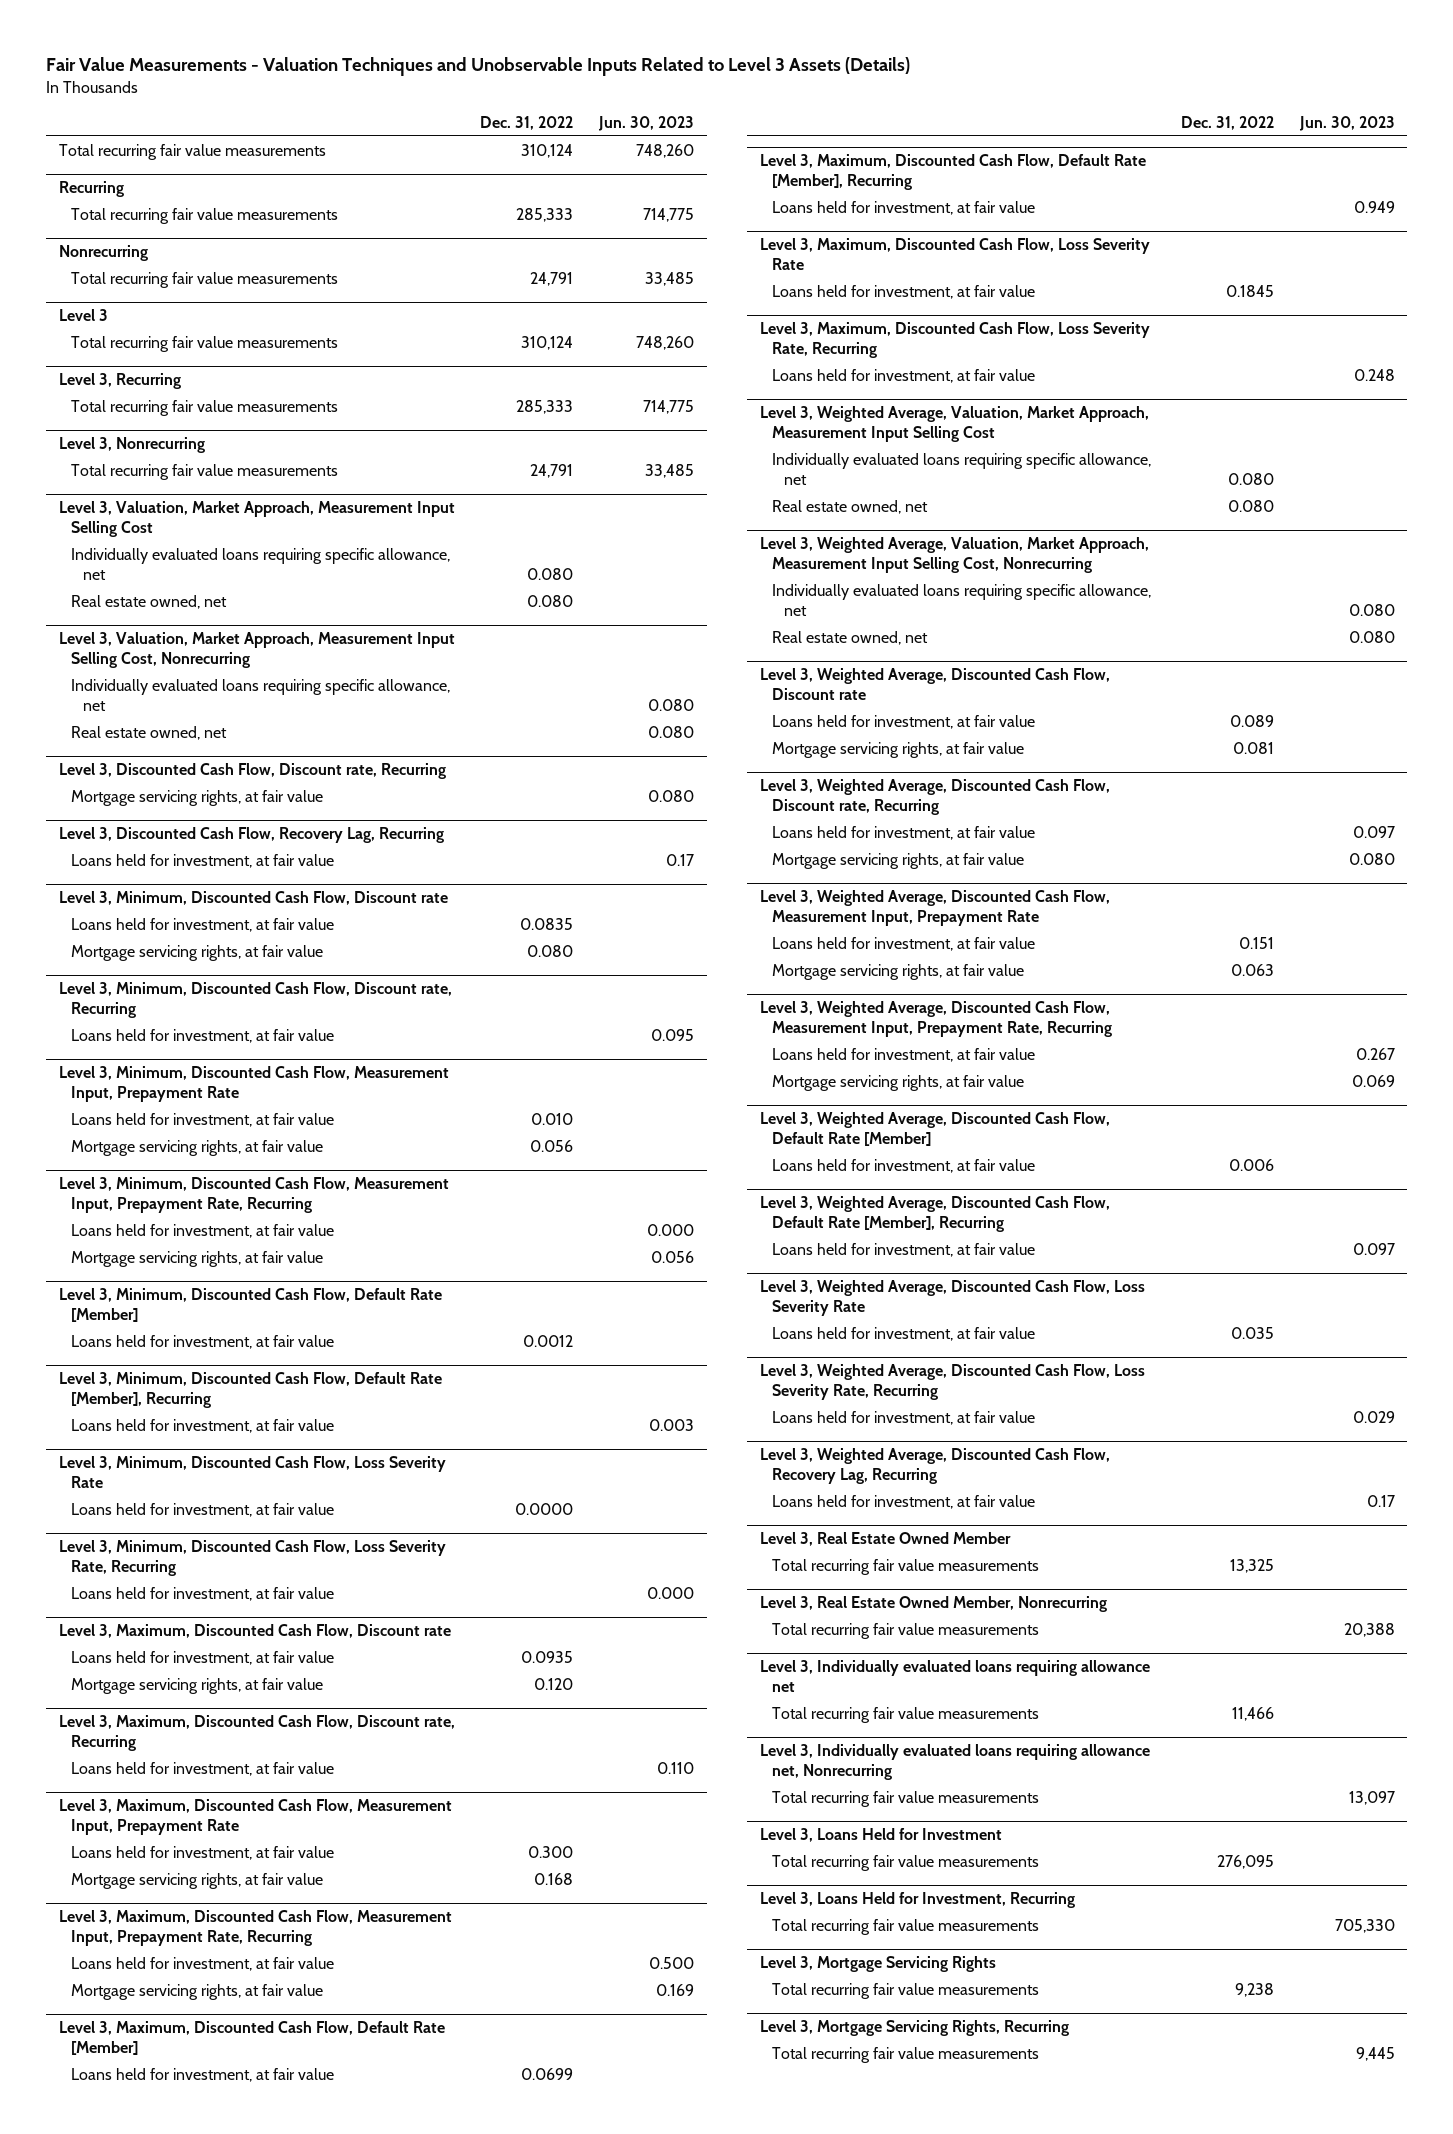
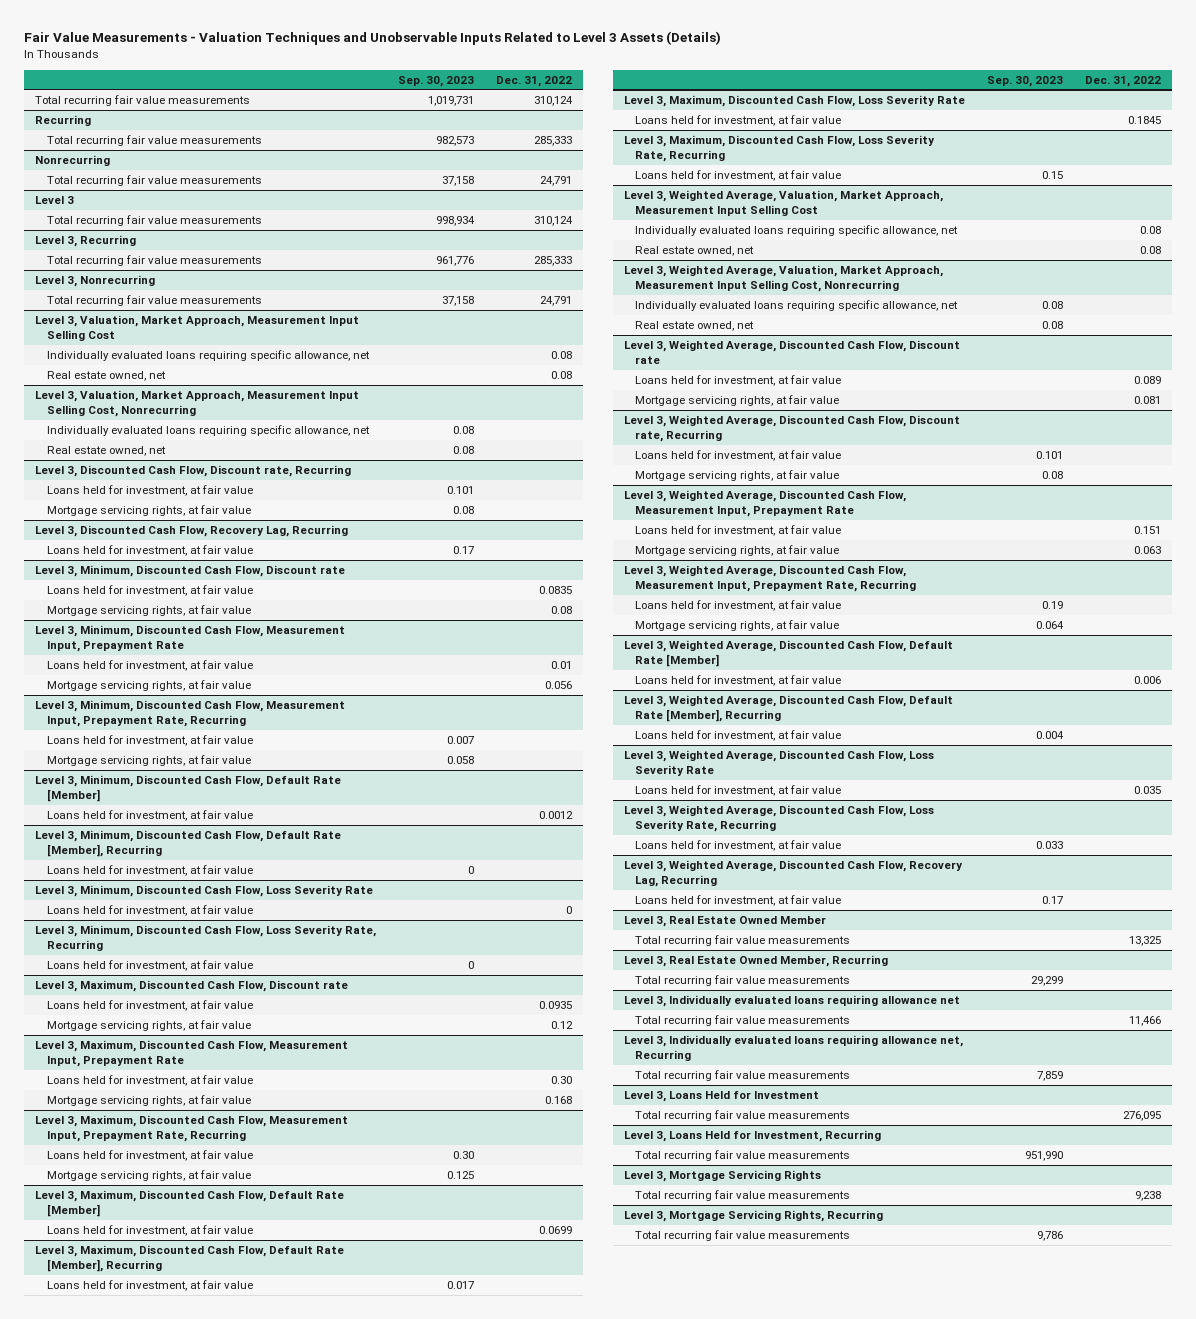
[597,116,694,132] Jun. 30, 2023 -> none
none -> [398,75,475,87] Sep. 30, 2023
[527,568,574,581] 0.080 -> [551,351,573,360] 0.08
[527,595,574,608] 0.080 -> [551,371,573,380] 0.08
none -> [46,485,253,497] Loans held for investment, at fair value
[58,982,452,1019] Level 3, Minimum, Discounted Cash Flow, Discount rate, Recurring -> none
[70,1029,334,1044] Loans held for investment, at fair value -> none
[527,945,574,958] 0.080 -> [551,606,573,615] 0.08
[531,1113,574,1126] 0.010 -> [551,661,573,670] 0.01
[515,1503,574,1516] 0.0000 -> [566,906,573,915] 0
[58,1715,455,1752] Level 3, Maximum, Discounted Cash Flow, Discount rate, Recurring -> none
[70,1762,334,1777] Loans held for investment, at fair value -> none
[534,1678,574,1691] 0.120 -> [551,1021,574,1030] 0.12
[528,1846,574,1859] 0.300 -> [551,1076,573,1085] 0.30
[1228,473,1275,486] 0.080 -> [1139,226,1161,235] 0.08
[1228,500,1275,513] 0.080 -> [1139,246,1161,255] 0.08
[759,1596,1107,1613] Level 3, Real Estate Owned Member, Nonrecurring -> [623,955,888,968] Level 3, Real Estate Owned Member, Recurring
[759,1744,1150,1781] Level 3, Individually evaluated loans requiring allowance net, Nonrecurring -> [623,1035,963,1062] Level 3, Individually evaluated loans requiring allowance net, Recurring

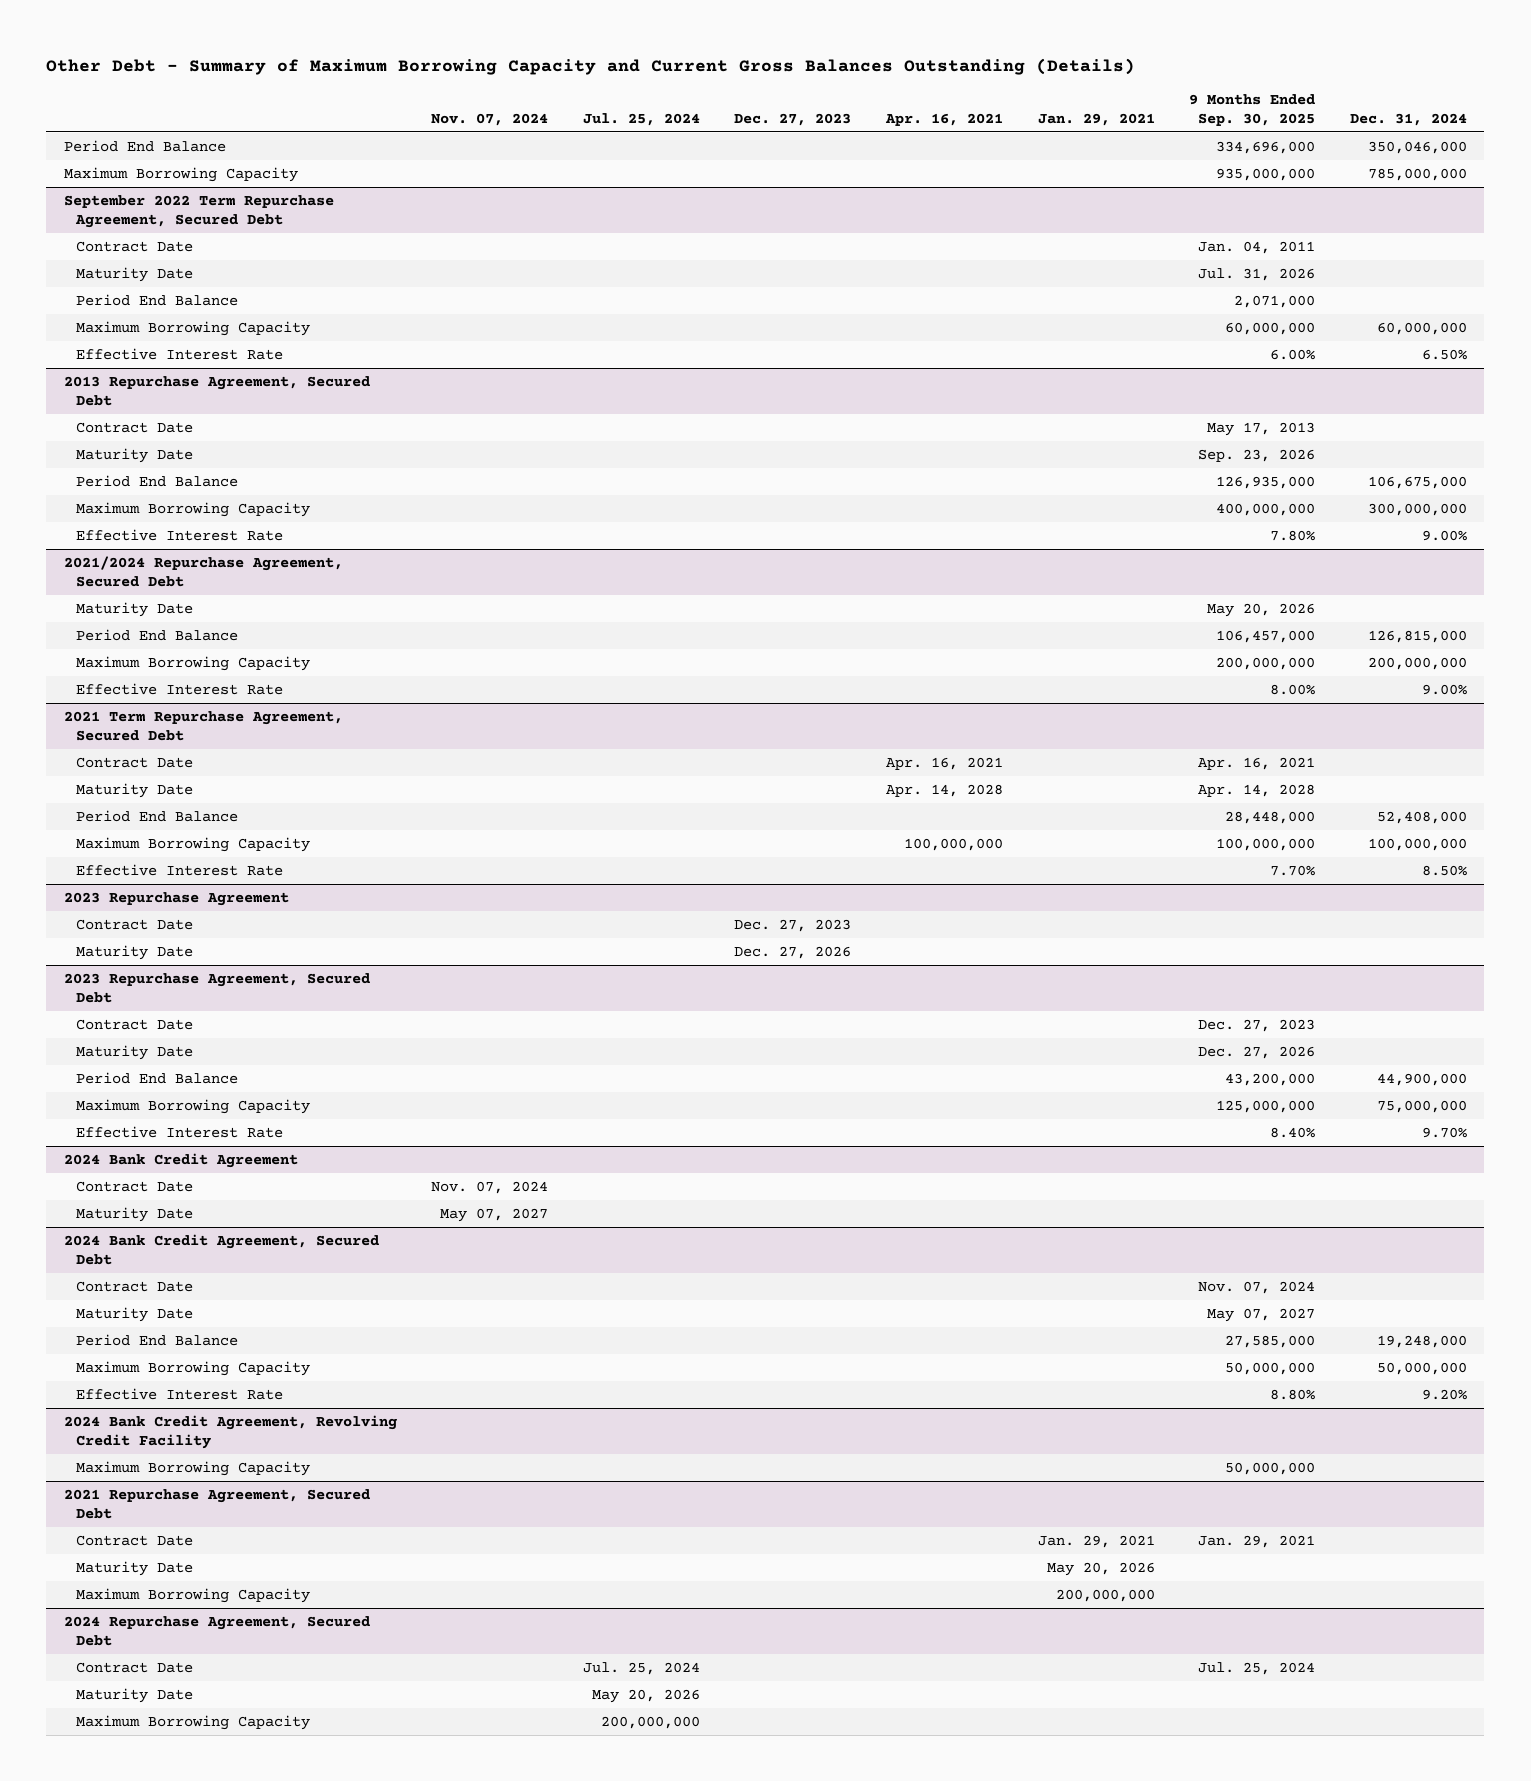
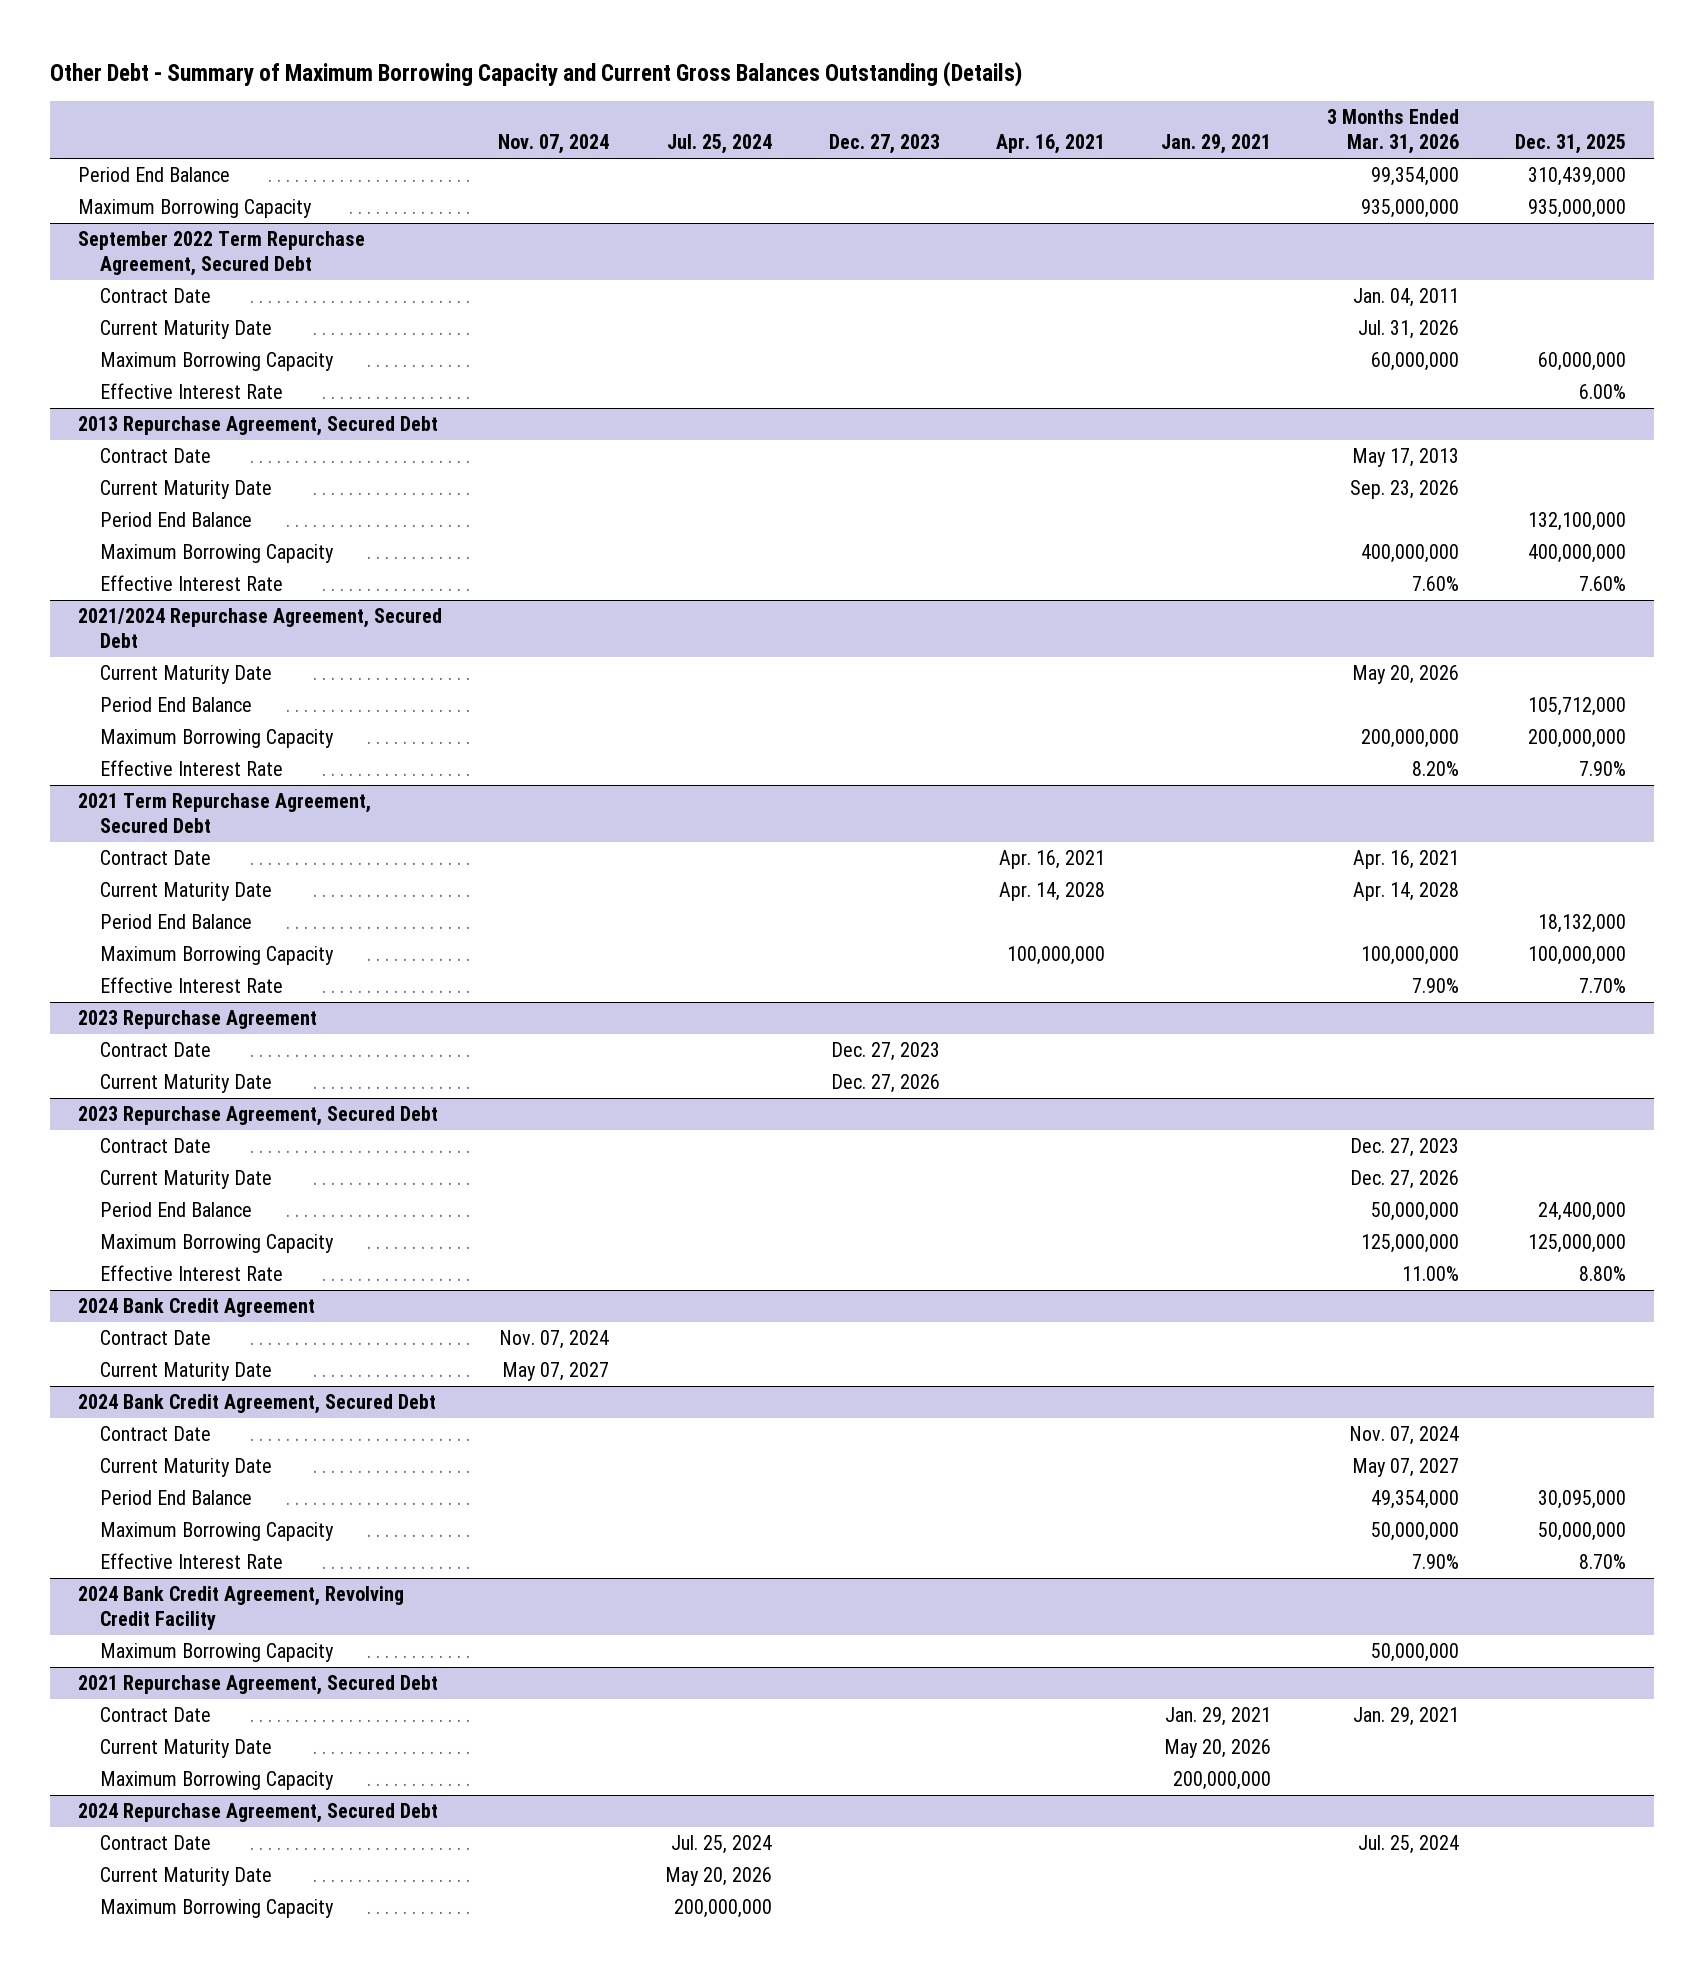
[1189,94,1316,126] 9 Months Ended Sep. 30, 2025 -> none
[1349,112,1467,126] Dec. 31, 2024 -> none
none -> [1327,108,1460,155] 3 Months Ended Mar. 31, 2026
none -> [1515,134,1627,155] Dec. 31, 2025
[76,294,239,307] Period End Balance -> none
[76,267,194,283] Maturity Date -> [99,320,272,340] Current Maturity Date
[76,448,194,464] Maturity Date -> [99,480,272,500] Current Maturity Date
[76,602,194,618] Maturity Date -> [99,665,272,685] Current Maturity Date
[76,783,194,799] Maturity Date -> [99,882,272,902] Current Maturity Date
[76,945,194,961] Maturity Date -> [99,1074,272,1094] Current Maturity Date
[76,1045,194,1061] Maturity Date -> [99,1170,272,1190] Current Maturity Date
[76,1207,194,1223] Maturity Date -> [99,1362,272,1382] Current Maturity Date
[76,1307,194,1323] Maturity Date -> [99,1458,272,1478] Current Maturity Date
[76,1561,194,1577] Maturity Date -> [99,1739,272,1759] Current Maturity Date
[76,1688,194,1704] Maturity Date -> [99,1867,272,1887] Current Maturity Date

